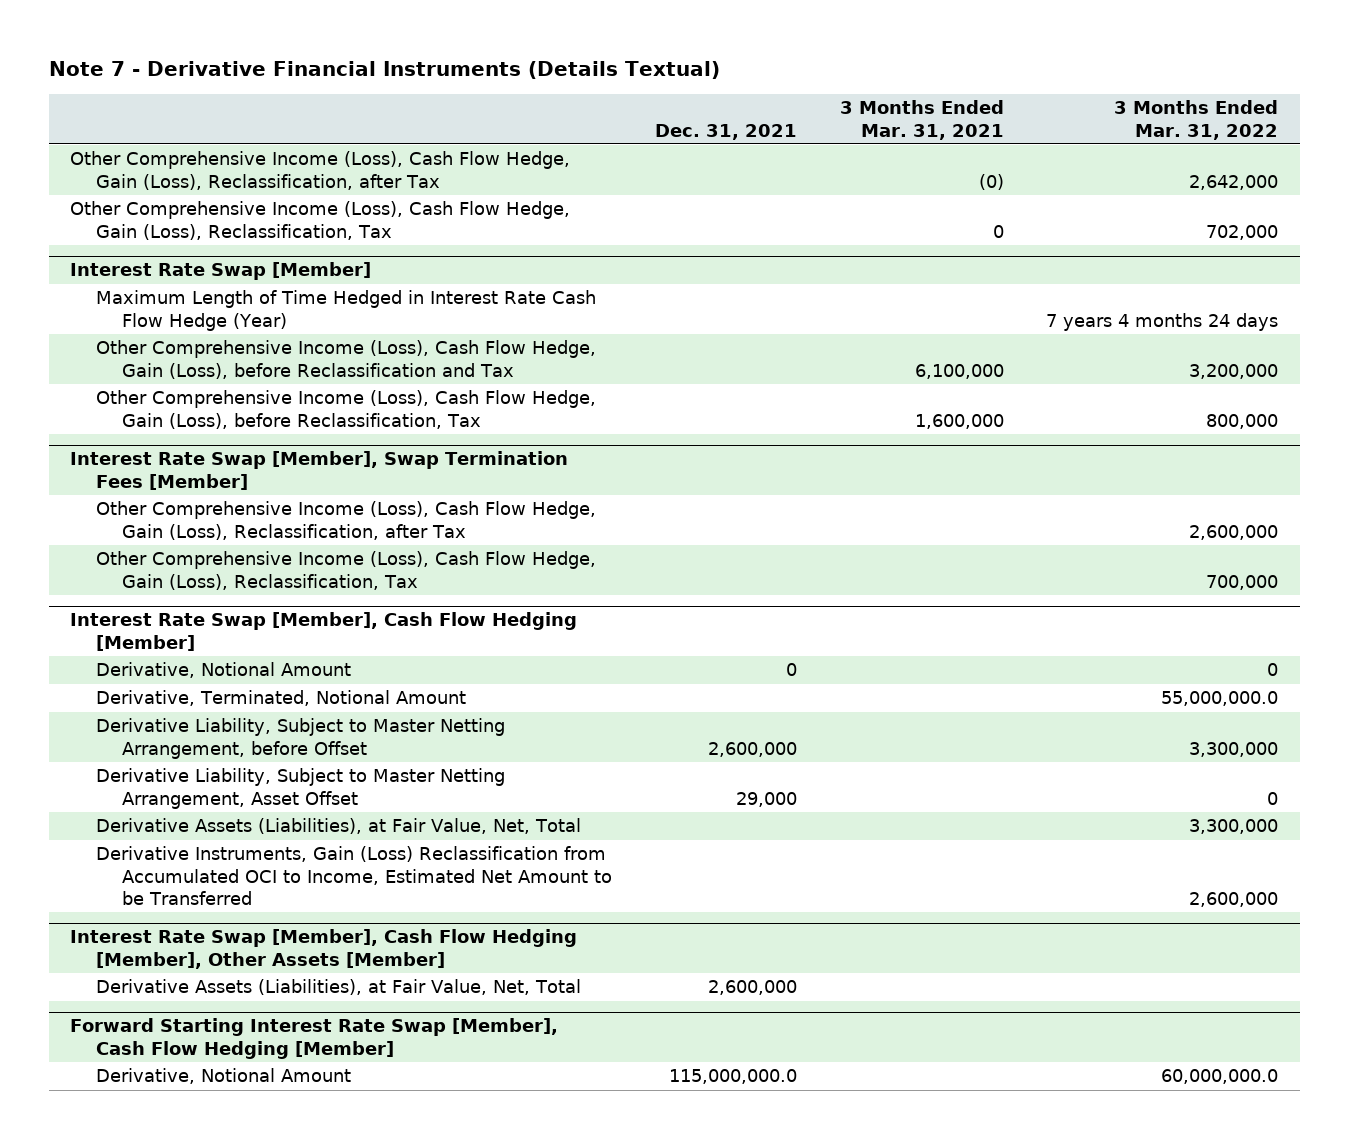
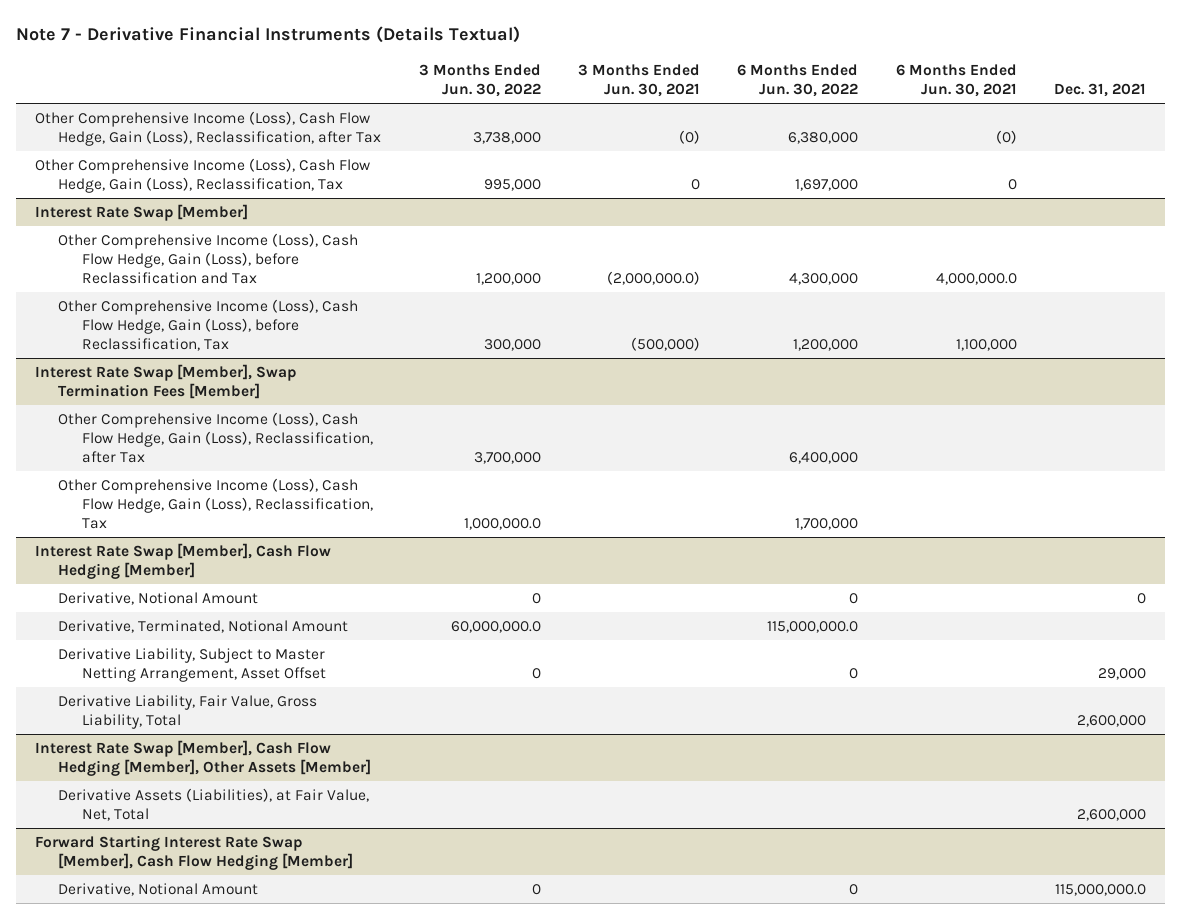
[839,100,1004,140] 3 Months Ended Mar. 31, 2021 -> none
[1114,100,1279,140] 3 Months Ended Mar. 31, 2022 -> none
none -> [418,63,541,98] 3 Months Ended Jun. 30, 2022
none -> [578,63,701,98] 3 Months Ended Jun. 30, 2021
none -> [737,63,859,98] 6 Months Ended Jun. 30, 2022
none -> [895,63,1017,98] 6 Months Ended Jun. 30, 2021
[96,290,597,331] Maximum Length of Time Hedged in Interest Rate Cash Flow Hedge (Year) -> none
[96,718,506,759] Derivative Liability, Subject to Master Netting Arrangement, before Offset -> none
[96,818,582,835] Derivative Assets (Liabilities), at Fair Value, Net, Total -> none
[96,846,613,905] Derivative Instruments, Gain (Loss) Reclassification from Accumulated OCI to Income, Estimated Net Amount to be Transferred -> none
none -> [58,694,318,730] Derivative Liability, Fair Value, Gross Liability, Total

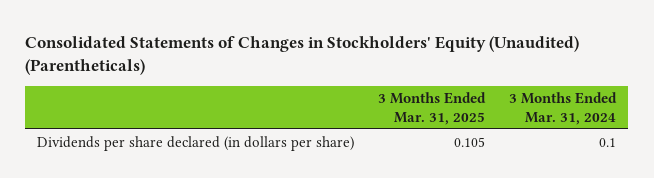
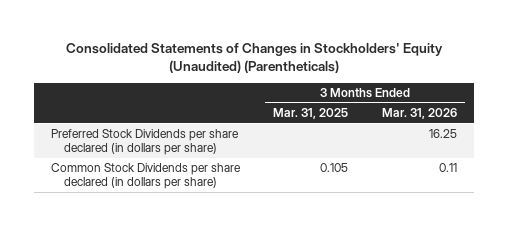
[509,91,618,125] 3 Months Ended Mar. 31, 2024 -> none
none -> [381,107,457,119] Mar. 31, 2026
none -> [51,129,240,155] Preferred Stock Dividends per share declared (in dollars per share)
[37,135,355,151] Dividends per share declared (in dollars per share) -> [51,163,242,189] Common Stock Dividends per share declared (in dollars per share)

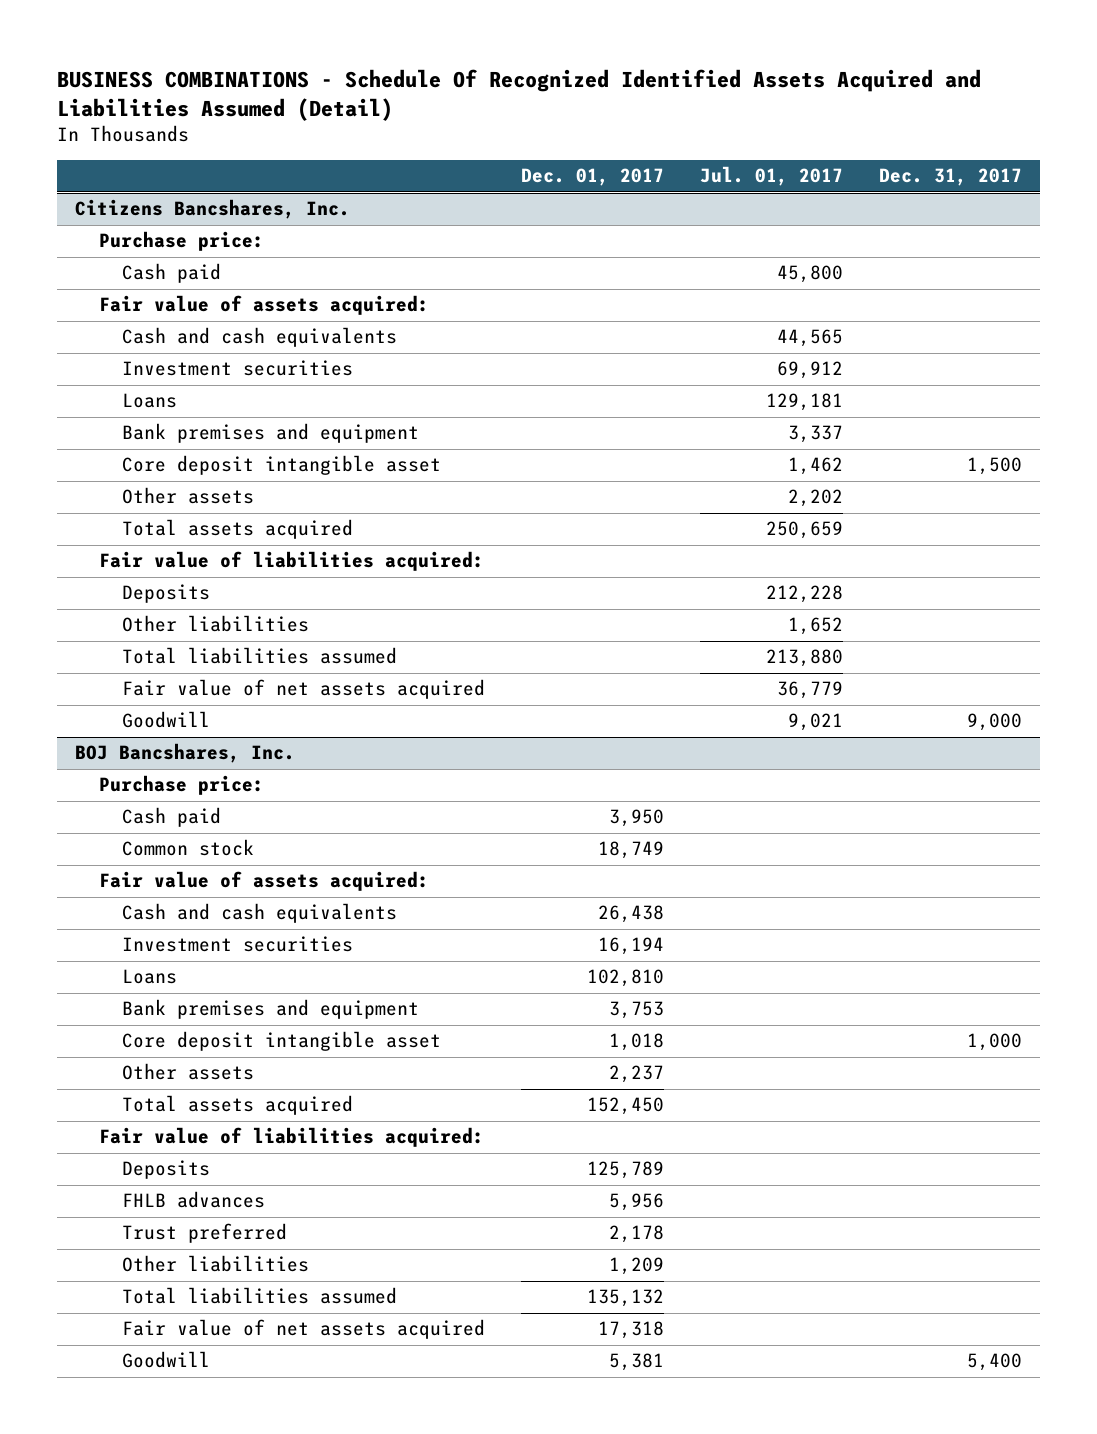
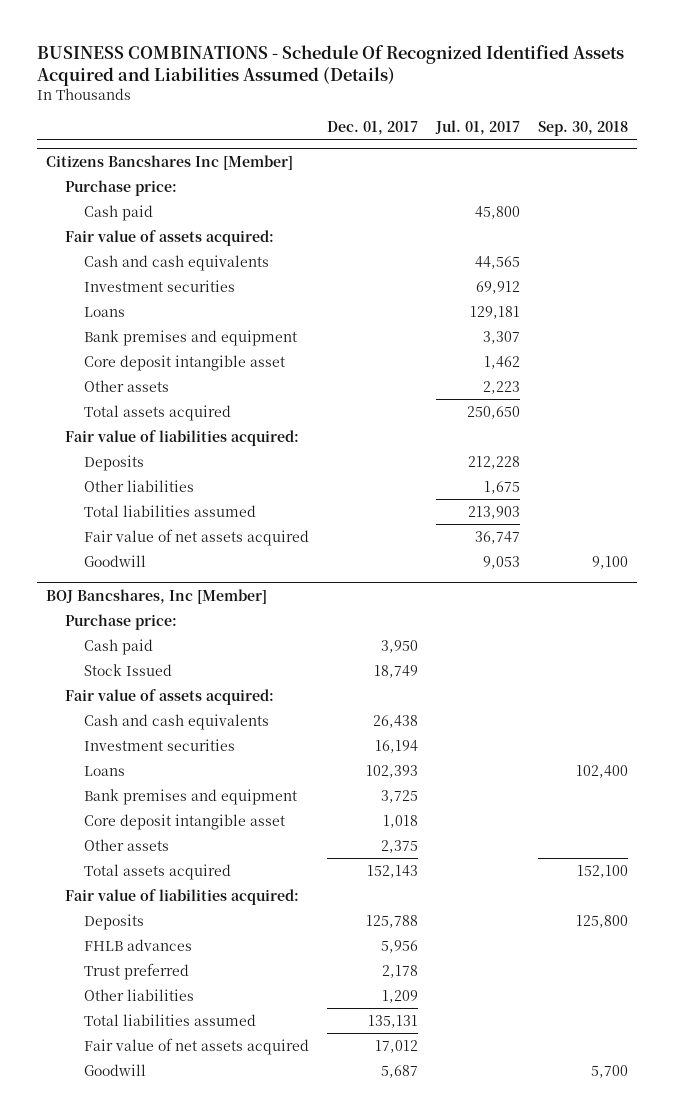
[57,68,982,121] BUSINESS COMBINATIONS - Schedule Of Recognized Identified Assets Acquired and Liabilities Assumed (Detail) -> [36,44,624,86] BUSINESS COMBINATIONS - Schedule Of Recognized Identified Assets Acquired and Liabilities Assumed (Details)
[878,168,1022,187] Dec. 31, 2017 -> none
none -> [537,120,628,136] Sep. 30, 2018
[75,199,351,220] Citizens Bancshares, Inc. -> [45,154,293,170] Citizens Bancshares Inc [Member]
[787,425,843,444] 3,337 -> [482,330,520,344] 3,307
[787,489,843,508] 2,202 -> [482,380,520,394] 2,223
[765,521,843,540] 250,659 -> [466,405,520,419] 250,650
[787,617,843,636] 1,652 -> [483,480,520,494] 1,675
[765,649,843,668] 213,880 -> [467,505,520,519] 213,903
[776,681,843,700] 36,779 -> [474,530,520,544] 36,747
[787,713,843,732] 9,021 -> [482,555,520,569] 9,053
[75,743,296,764] BOJ Bancshares, Inc. -> [45,588,267,604] BOJ Bancshares, Inc [Member]
[122,839,255,857] Common stock -> [83,663,172,676] Stock Issued
[587,969,665,988] 102,810 -> [365,764,418,778] 102,393
[609,1001,665,1020] 3,753 -> [380,789,418,803] 3,725
[609,1065,665,1084] 2,237 -> [380,839,418,853] 2,375
[587,1097,665,1116] 152,450 -> [366,864,418,878] 152,143
[587,1161,665,1180] 125,789 -> [365,914,418,928] 125,788
[587,1289,665,1308] 135,132 -> [367,1014,418,1028] 135,131
[598,1321,665,1340] 17,318 -> [374,1039,418,1053] 17,012
[609,1353,665,1372] 5,381 -> [380,1064,418,1078] 5,687

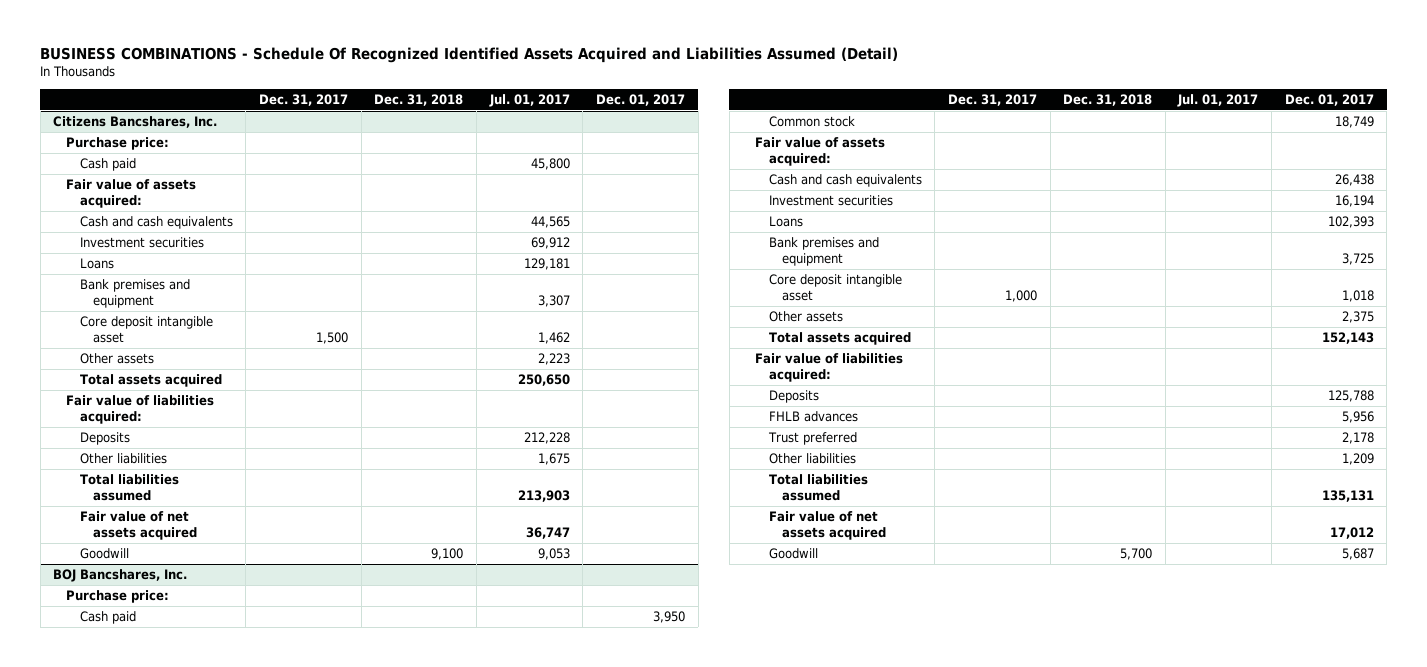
[36,44,624,86] BUSINESS COMBINATIONS - Schedule Of Recognized Identified Assets Acquired and Liabilities Assumed (Details) -> [40,47,899,64] BUSINESS COMBINATIONS - Schedule Of Recognized Identified Assets Acquired and Liabilities Assumed (Detail)
[537,120,628,136] Sep. 30, 2018 -> none
none -> [258,93,348,106] Dec. 31, 2017
none -> [374,93,464,106] Dec. 31, 2018
[45,154,293,170] Citizens Bancshares Inc [Member] -> [53,116,218,129] Citizens Bancshares, Inc.
[45,588,267,604] BOJ Bancshares, Inc [Member] -> [53,569,188,583] BOJ Bancshares, Inc.
[83,663,172,676] Stock Issued -> [768,116,855,128] Common stock

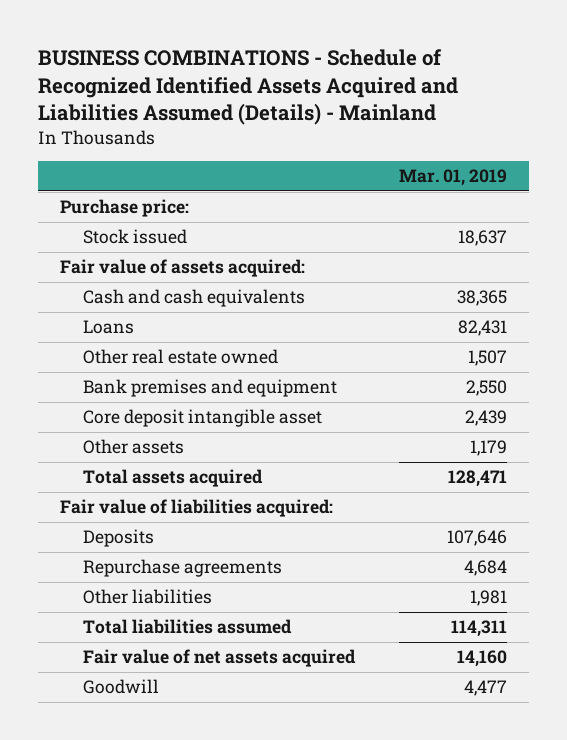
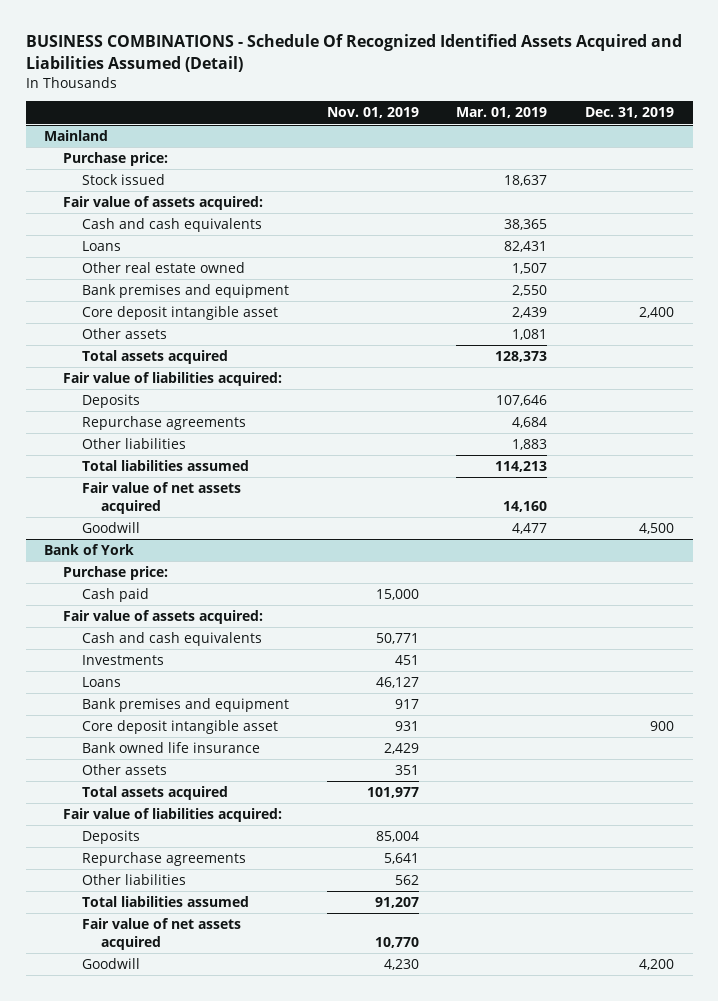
[37,49,458,125] BUSINESS COMBINATIONS - Schedule of Recognized Identified Assets Acquired and Liabilities Assumed (Details) - Mainland -> [25,34,682,72] BUSINESS COMBINATIONS - Schedule Of Recognized Identified Assets Acquired and Liabilities Assumed (Detail)
none -> [326,107,419,119] Nov. 01, 2019
none -> [584,107,674,119] Dec. 31, 2019
none -> [44,129,109,141] Mainland
[470,440,508,457] 1,179 -> [512,328,548,340] 1,081
[448,470,508,488] 128,471 -> [495,350,548,362] 128,373
[470,590,508,607] 1,981 -> [512,438,548,450] 1,883
[451,620,508,638] 114,311 -> [495,460,548,472] 114,213
none -> [44,543,135,555] Bank of York
none -> [63,565,169,580] Purchase price:
none -> [82,587,150,602] Cash paid
none -> [63,609,264,624] Fair value of assets acquired:
none -> [82,631,263,646] Cash and cash equivalents
none -> [82,654,165,665] Investments
none -> [82,676,122,687] Loans
none -> [82,697,290,712] Bank premises and equipment
none -> [82,719,279,734] Core deposit intangible asset
none -> [82,741,261,753] Bank owned life insurance
none -> [82,763,168,775] Other assets
none -> [82,785,229,800] Total assets acquired
none -> [63,807,283,822] Fair value of liabilities acquired:
none -> [82,829,141,844] Deposits
none -> [82,851,247,866] Repurchase agreements
none -> [82,873,187,885] Other liabilities
none -> [82,895,250,907] Total liabilities assumed
none -> [82,917,242,950] Fair value of net assets acquired
none -> [82,957,141,969] Goodwill

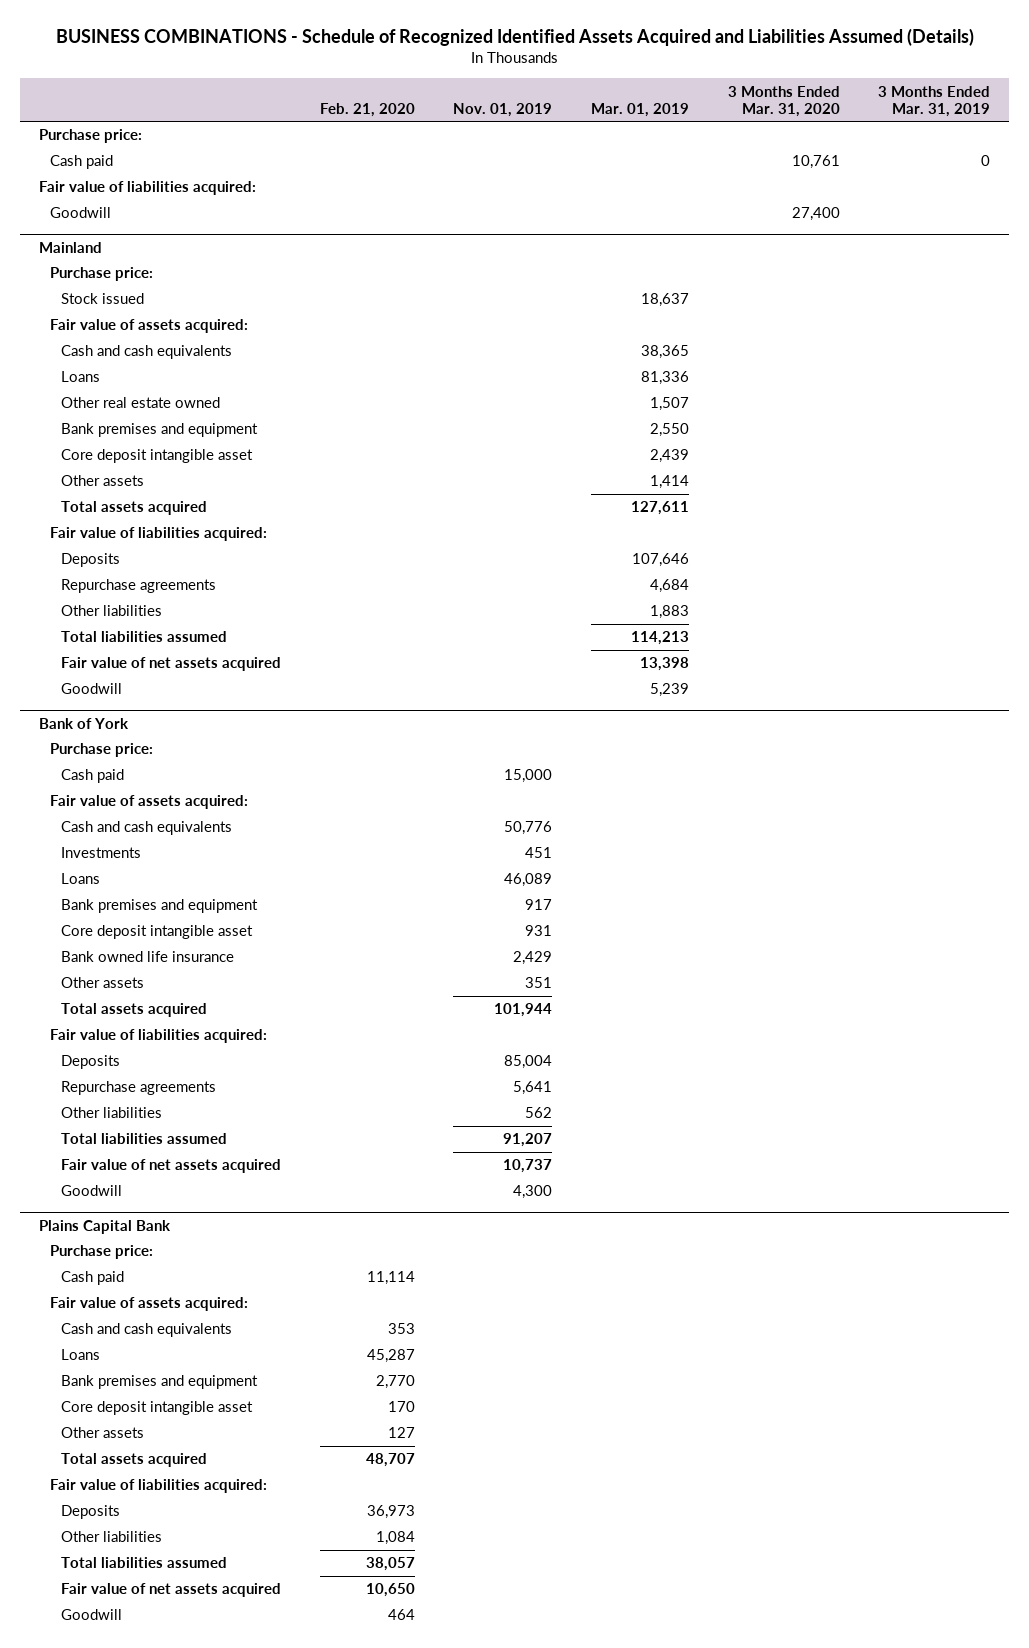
[25,34,682,72] BUSINESS COMBINATIONS - Schedule Of Recognized Identified Assets Acquired and Liabilities Assumed (Detail) -> [55,28,974,47] BUSINESS COMBINATIONS - Schedule of Recognized Identified Assets Acquired and Liabilities Assumed (Details)
[584,107,674,119] Dec. 31, 2019 -> none
none -> [319,102,415,117] Feb. 21, 2020
none -> [727,85,840,117] 3 Months Ended Mar. 31, 2020
none -> [878,85,991,117] 3 Months Ended Mar. 31, 2019
none -> [38,129,142,144] Purchase price:
none -> [50,155,114,170] Cash paid
none -> [38,181,256,196] Fair value of liabilities acquired:
none -> [50,207,112,219] Goodwill
[504,240,548,252] 82,431 -> [641,371,690,386] 81,336
[512,328,548,340] 1,081 -> [650,475,690,490] 1,414
[495,350,548,362] 128,373 -> [631,501,690,516] 127,611
[503,500,548,512] 14,160 -> [640,657,690,672] 13,398
[512,522,548,534] 4,477 -> [650,683,690,698] 5,239
[375,632,419,644] 50,771 -> [504,821,553,836] 50,776
[375,676,419,688] 46,127 -> [504,873,553,888] 46,089
[366,786,419,798] 101,977 -> [494,1003,553,1018] 101,944
[374,936,419,948] 10,770 -> [503,1159,553,1174] 10,737
[383,958,419,970] 4,230 -> [513,1185,553,1200] 4,300
none -> [38,1219,171,1234] Plains Capital Bank
none -> [50,1245,154,1260] Purchase price:
none -> [61,1271,125,1286] Cash paid
none -> [50,1297,249,1312] Fair value of assets acquired:
none -> [61,1323,233,1338] Cash and cash equivalents
none -> [61,1349,101,1361] Loans
none -> [61,1375,259,1390] Bank premises and equipment
none -> [61,1401,254,1416] Core deposit intangible asset
none -> [61,1427,145,1439] Other assets
none -> [61,1453,208,1468] Total assets acquired
none -> [50,1479,268,1494] Fair value of liabilities acquired:
none -> [61,1505,121,1520] Deposits
none -> [61,1531,163,1543] Other liabilities
none -> [61,1557,228,1569] Total liabilities assumed
none -> [61,1583,282,1598] Fair value of net assets acquired
none -> [61,1609,123,1621] Goodwill

